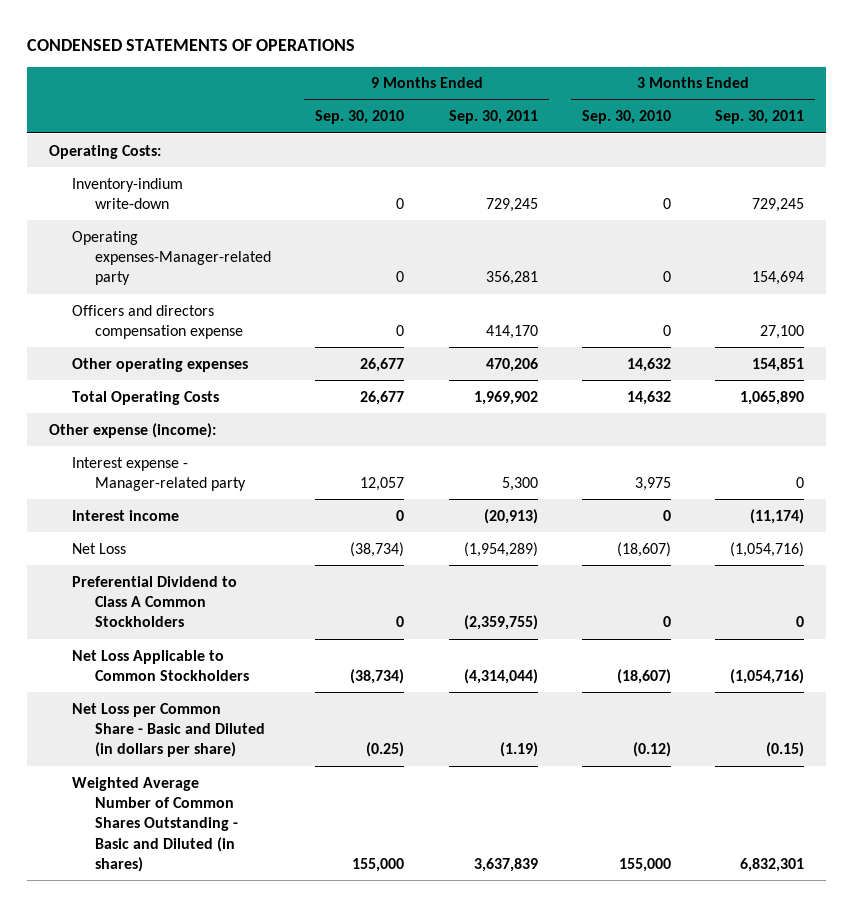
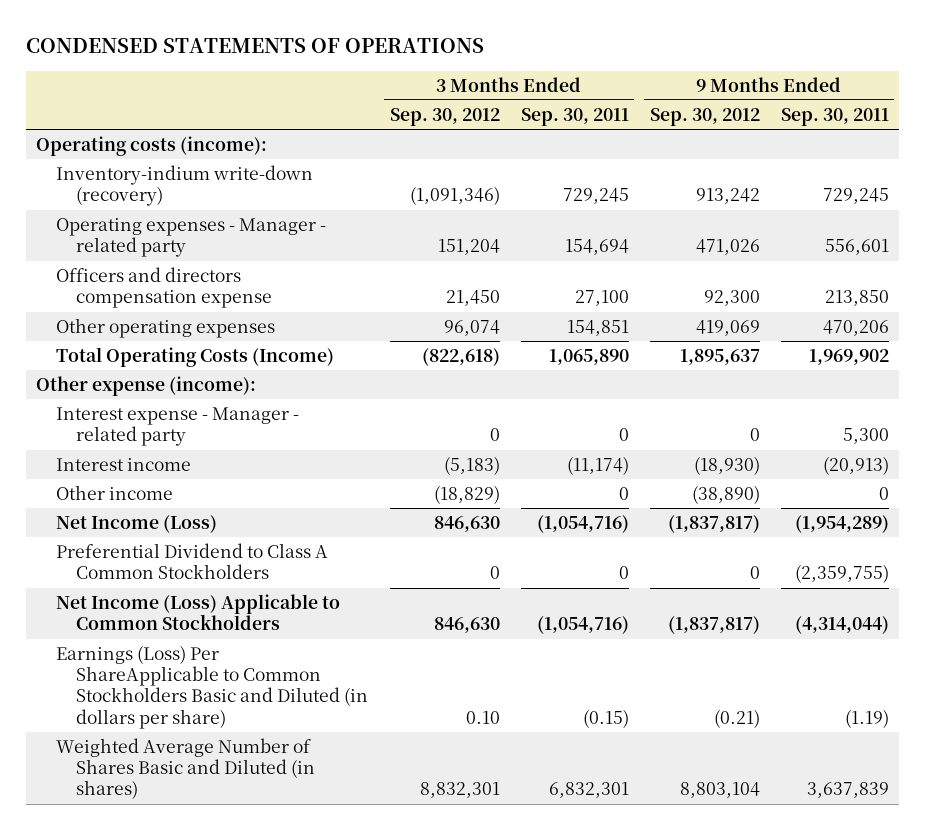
[315,110,405,125] Sep. 30, 2010 -> none
[581,110,671,125] Sep. 30, 2010 -> none
none -> [389,108,500,127] Sep. 30, 2012
none -> [649,108,760,127] Sep. 30, 2012
[48,144,161,159] Operating Costs: -> [36,136,268,157] Operating costs (income):
[72,177,184,209] Inventory-indium write-down -> [56,165,314,207] Inventory-indium write-down (recovery)
[72,230,272,286] Operating expenses-Manager-related party -> [56,218,327,258] Operating expenses - Manager - related party
[485,271,538,286] 356,281 -> [824,239,889,256] 556,601
[485,324,538,339] 414,170 -> [824,290,889,307] 213,850
[72,390,220,405] Total Operating Costs -> [56,347,335,368] Total Operating Costs (Income)
[72,456,247,491] Interest expense - Manager-related party -> [56,407,300,447] Interest expense - Manager - related party
none -> [56,485,174,501] Other income
[72,542,127,554] Net Loss -> [56,515,218,534] Net Income (Loss)
[72,649,250,681] Net Loss Applicable to Common Stockholders -> [56,594,341,631] Net Income (Loss) Applicable to Common Stockholders
[72,702,266,758] Net Loss per Common Share - Basic and Diluted (in dollars per share) -> [56,645,369,729] Earnings (Loss) Per ShareApplicable to Common Stockholders Basic and Diluted (in dollars per share)
[72,776,239,873] Weighted Average Number of Common Shares Outstanding - Basic and Diluted (in shares) -> [56,738,316,800] Weighted Average Number of Shares Basic and Diluted (in shares)

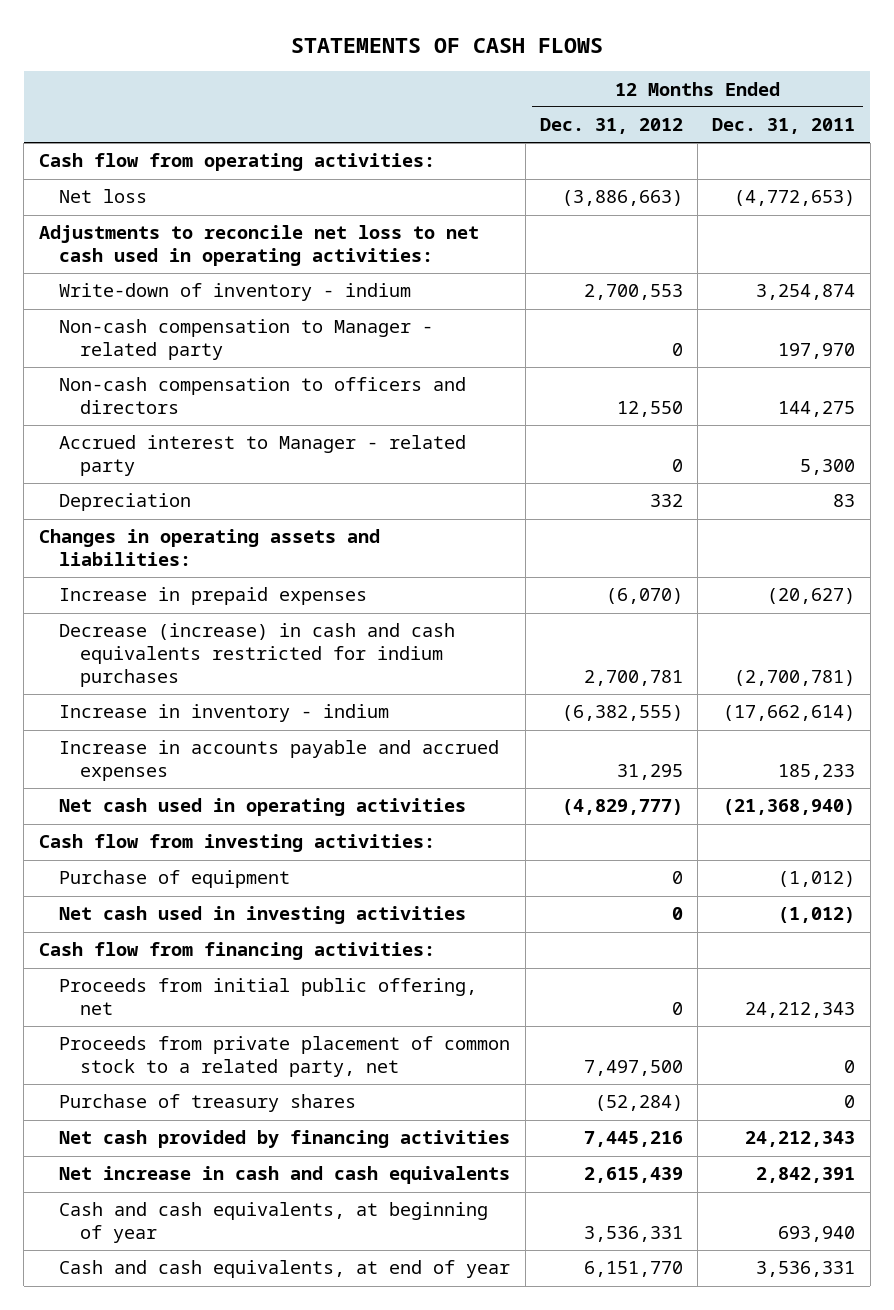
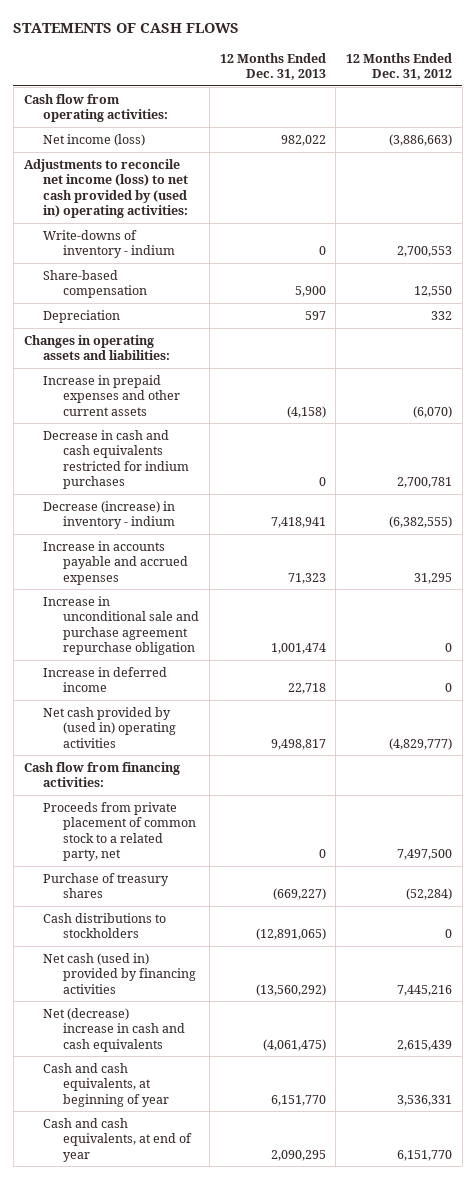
[712,118,856,135] Dec. 31, 2011 -> none
none -> [219,52,326,81] 12 Months Ended Dec. 31, 2013
[59,319,434,361] Non-cash compensation to Manager - related party -> none
[59,435,467,477] Accrued interest to Manager - related party -> none
[59,189,148,204] Net loss -> [43,133,146,146] Net income (loss)
[38,225,479,267] Adjustments to reconcile net loss to net cash used in operating activities: -> [23,158,189,218] Adjustments to reconcile net income (loss) to net cash provided by (used in) operating activities:
[59,283,412,302] Write-down of inventory - indium -> [43,229,176,259] Write-downs of inventory - indium
[59,377,467,415] Non-cash compensation to officers and directors -> [43,269,148,299] Share-based compensation
[59,587,368,606] Increase in prepaid expenses -> [43,374,181,416] Increase in prepaid expenses and other current assets
[59,623,456,688] Decrease (increase) in cash and cash equivalents restricted for indium purchases -> [43,429,190,489] Decrease in cash and cash equivalents restricted for indium purchases
[59,704,390,723] Increase in inventory - indium -> [43,500,176,530] Decrease (increase) in inventory - indium
[38,834,435,853] Cash flow from investing activities: -> none
[59,870,291,889] Purchase of equipment -> none
[59,906,467,925] Net cash used in investing activities -> none
none -> [43,595,200,655] Increase in unconditional sale and purchase agreement repurchase obligation
none -> [43,666,168,693] Increase in deferred income
[59,798,467,817] Net cash used in operating activities -> [43,706,177,748] Net cash provided by (used in) operating activities
[59,978,478,1016] Proceeds from initial public offering, net -> none
none -> [43,912,167,939] Cash distributions to stockholders
[59,1130,511,1149] Net cash provided by financing activities -> [43,952,197,994] Net cash (used in) provided by financing activities
[59,1166,511,1185] Net increase in cash and cash equivalents -> [43,1007,186,1052] Net (decrease) increase in cash and cash equivalents

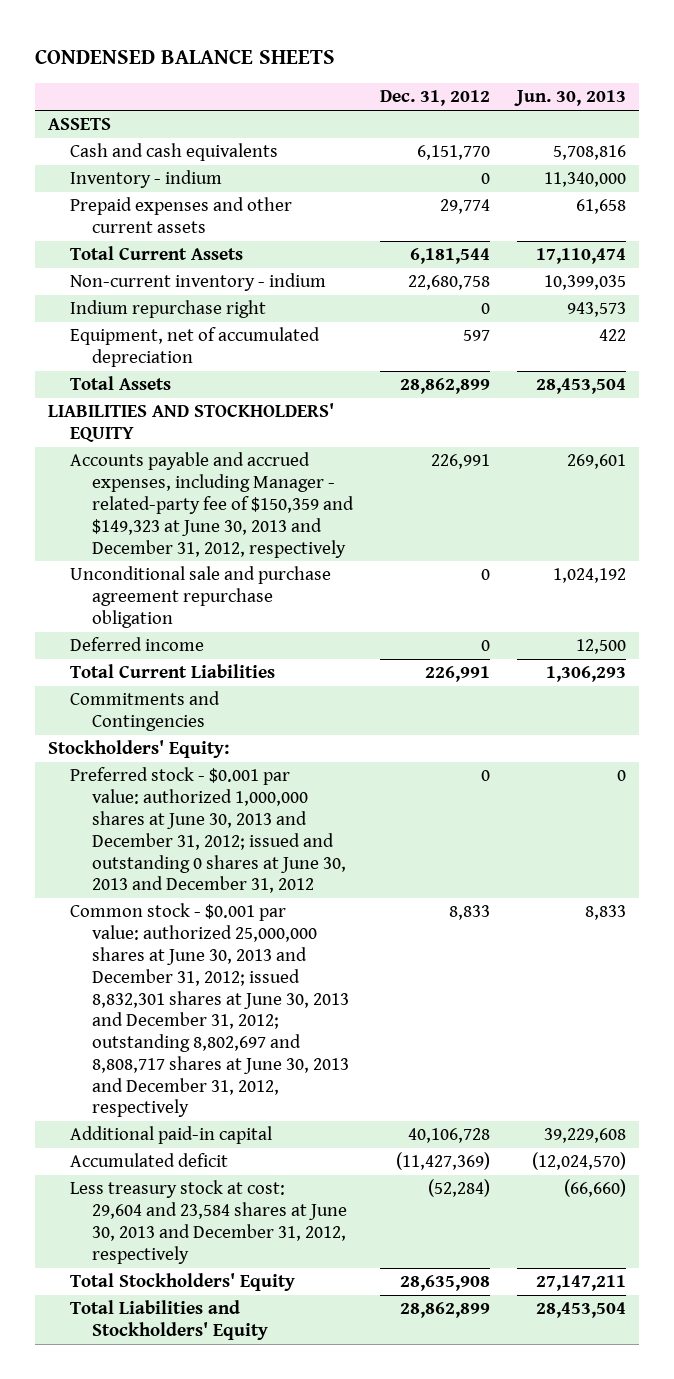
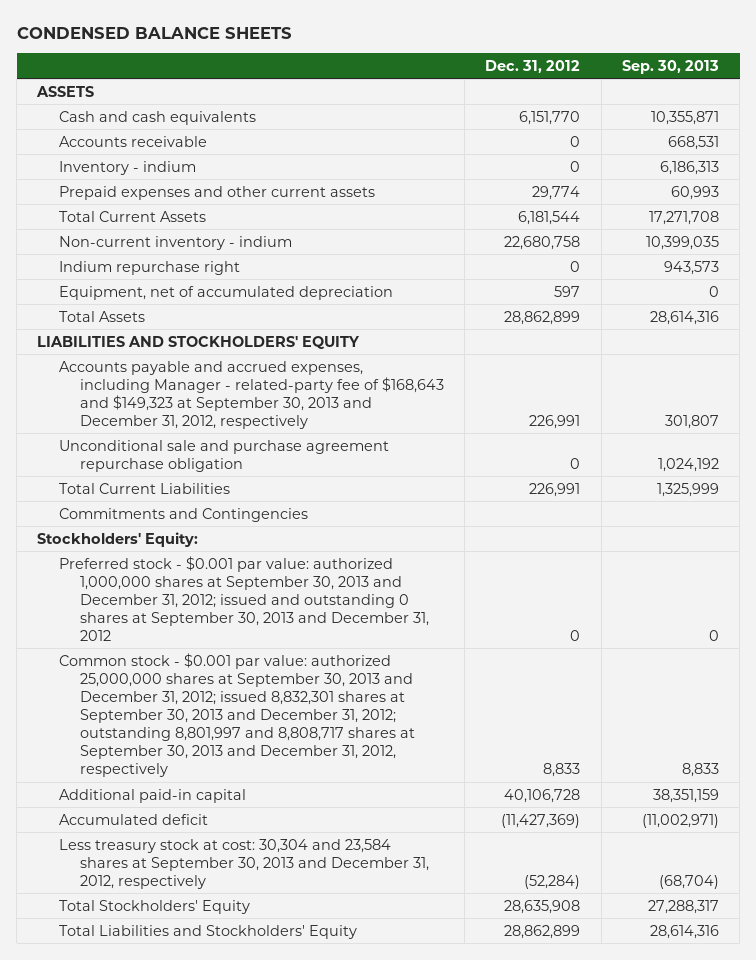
[513,90,626,107] Jun. 30, 2013 -> none
none -> [621,59,719,74] Sep. 30, 2013
none -> [58,135,207,147] Accounts receivable
[70,452,354,558] Accounts payable and accrued expenses, including Manager - related-party fee of $150,359 and $149,323 at June 30, 2013 and December 31, 2012, respectively -> [58,360,444,429] Accounts payable and accrued expenses, including Manager - related-party fee of $168,643 and $149,323 at September 30, 2013 and December 31, 2012, respectively
[70,637,205,652] Deferred income -> none
[70,767,346,894] Preferred stock - $0.001 par value: authorized 1,000,000 shares at June 30, 2013 and December 31, 2012; issued and outstanding 0 shares at June 30, 2013 and December 31, 2012 -> [58,555,429,641] Preferred stock - $0.001 par value: authorized 1,000,000 shares at September 30, 2013 and December 31, 2012; issued and outstanding 0 shares at September 30, 2013 and December 31, 2012
[70,903,349,1118] Common stock - $0.001 par value: authorized 25,000,000 shares at June 30, 2013 and December 31, 2012; issued 8,832,301 shares at June 30, 2013 and December 31, 2012; outstanding 8,802,697 and 8,808,717 shares at June 30, 2013 and December 31, 2012, respectively -> [58,652,415,778] Common stock - $0.001 par value: authorized 25,000,000 shares at September 30, 2013 and December 31, 2012; issued 8,832,301 shares at September 30, 2013 and December 31, 2012; outstanding 8,801,997 and 8,808,717 shares at September 30, 2013 and December 31, 2012, respectively
[70,1180,347,1264] Less treasury stock at cost: 29,604 and 23,584 shares at June 30, 2013 and December 31, 2012, respectively -> [58,838,429,889] Less treasury stock at cost: 30,304 and 23,584 shares at September 30, 2013 and December 31, 2012, respectively

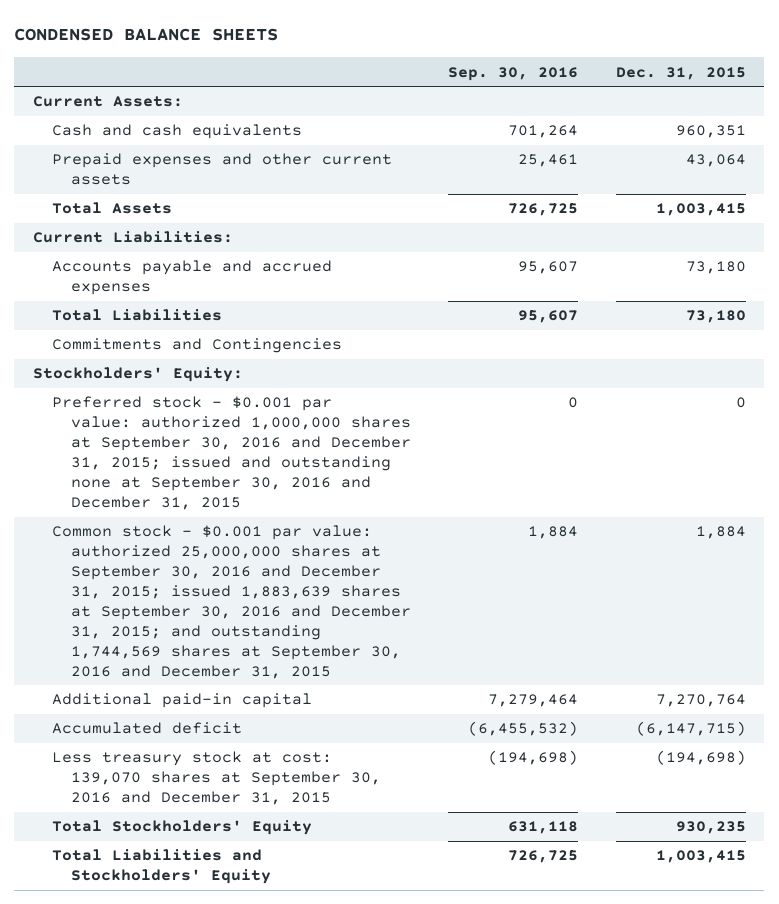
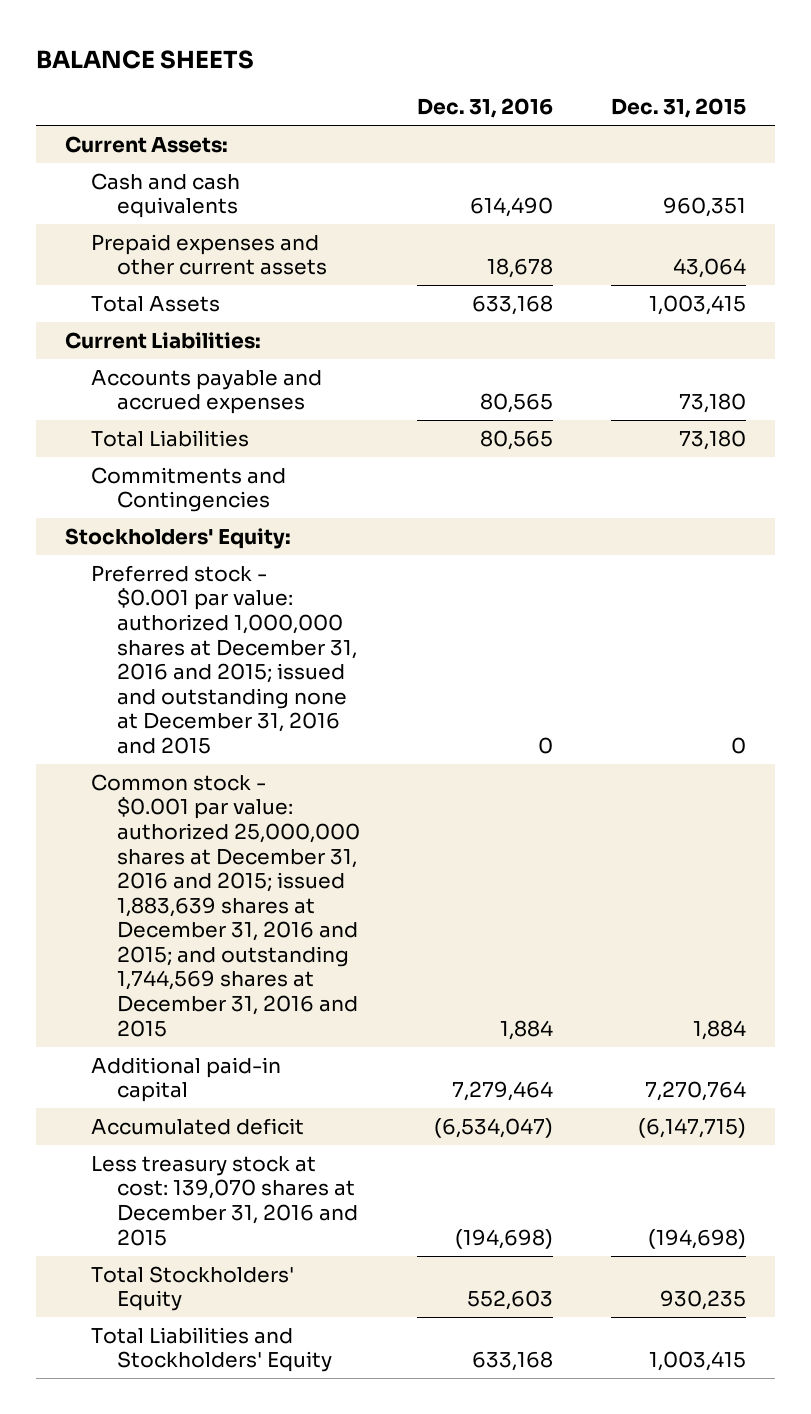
[14,28,279,42] CONDENSED BALANCE SHEETS -> [36,49,255,69] BALANCE SHEETS
[448,66,579,81] Sep. 30, 2016 -> none
none -> [417,98,554,119] Dec. 31, 2016
[51,396,411,510] Preferred stock - $0.001 par value: authorized 1,000,000 shares at September 30, 2016 and December 31, 2015; issued and outstanding none at September 30, 2016 and December 31, 2015 -> [90,564,357,754] Preferred stock - $0.001 par value: authorized 1,000,000 shares at December 31, 2016 and 2015; issued and outstanding none at December 31, 2016 and 2015
[51,525,411,679] Common stock - $0.001 par value: authorized 25,000,000 shares at September 30, 2016 and December 31, 2015; issued 1,883,639 shares at September 30, 2016 and December 31, 2015; and outstanding 1,744,569 shares at September 30, 2016 and December 31, 2015 -> [90,773,360,1037] Common stock - $0.001 par value: authorized 25,000,000 shares at December 31, 2016 and 2015; issued 1,883,639 shares at December 31, 2016 and 2015; and outstanding 1,744,569 shares at December 31, 2016 and 2015
[51,751,381,806] Less treasury stock at cost: 139,070 shares at September 30, 2016 and December 31, 2015 -> [90,1155,358,1246] Less treasury stock at cost: 139,070 shares at December 31, 2016 and 2015

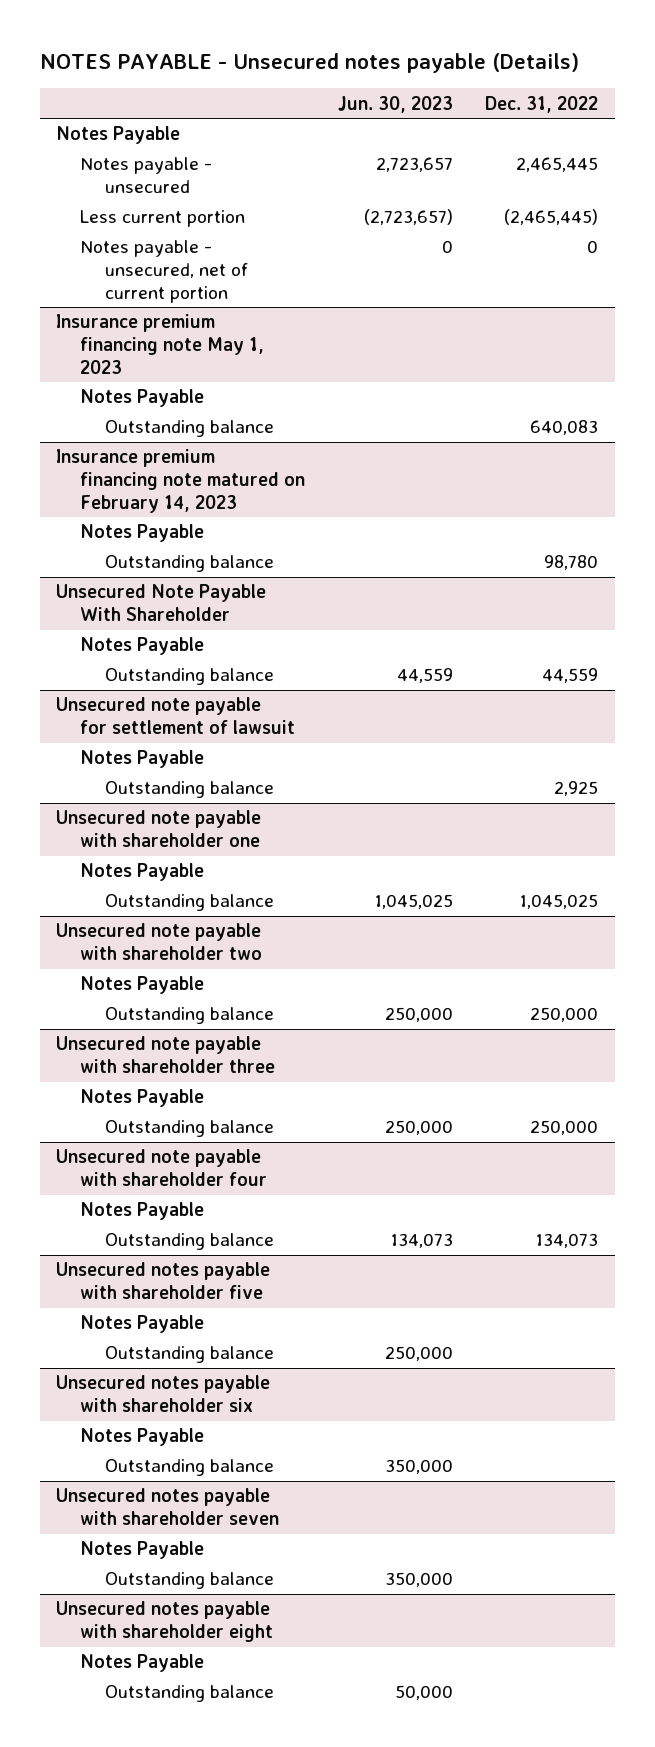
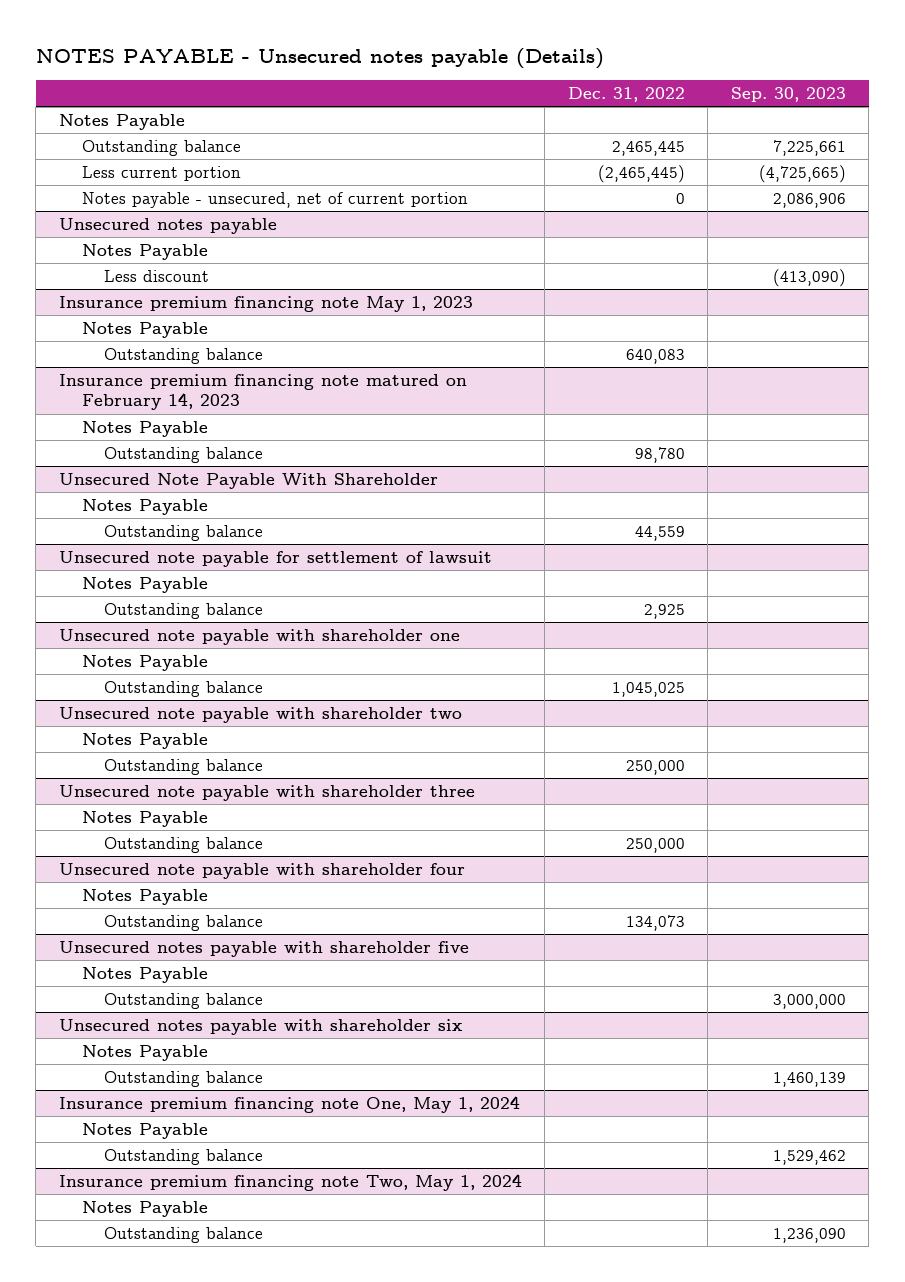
[337,95,453,113] Jun. 30, 2023 -> none
none -> [730,86,846,102] Sep. 30, 2023
[80,157,213,194] Notes payable - unsecured -> [81,140,241,157] Outstanding balance
none -> [58,218,277,235] Unsecured notes payable
none -> [81,244,208,261] Notes Payable
none -> [104,270,210,283] Less discount
[56,1488,280,1526] Unsecured notes payable with shareholder seven -> none
none -> [58,1096,520,1114] Insurance premium financing note One, May 1, 2024
[56,1601,274,1643] Unsecured notes payable with shareholder eight -> none
none -> [58,1174,522,1192] Insurance premium financing note Two, May 1, 2024

